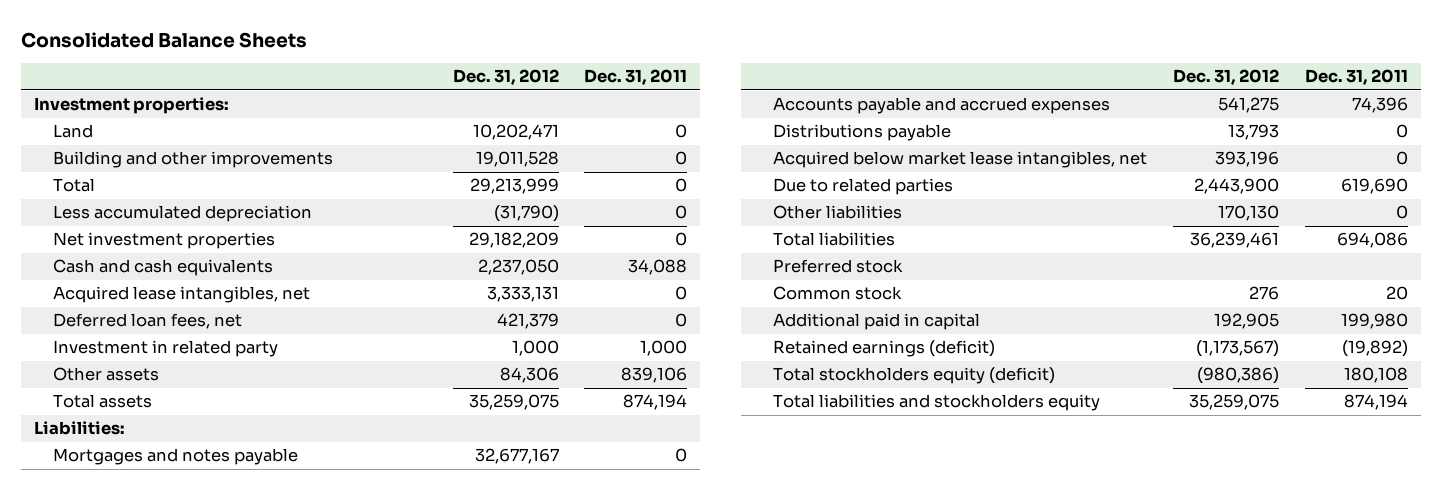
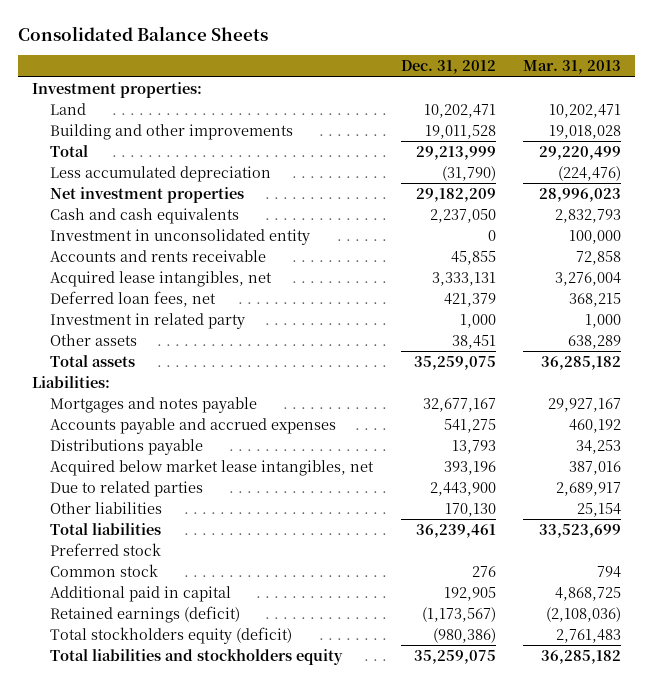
[584,69,688,86] Dec. 31, 2011 -> none
none -> [523,60,622,75] Mar. 31, 2013
none -> [50,229,311,246] Investment in unconsolidated entity
none -> [50,250,267,263] Accounts and rents receivable
[499,367,559,384] 84,306 -> [451,335,496,350] 38,451

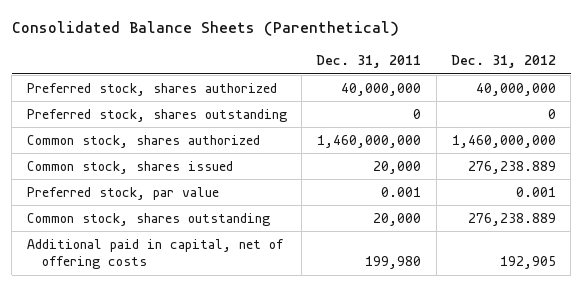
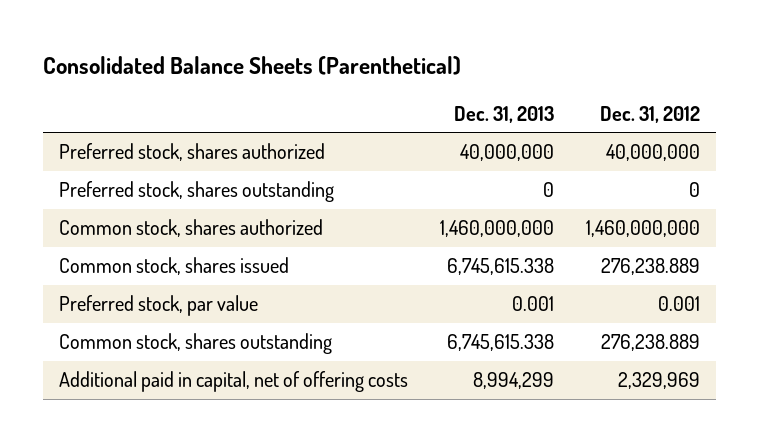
[316,55,422,69] Dec. 31, 2011 -> none
none -> [454,105,555,123] Dec. 31, 2013
[500,256,557,270] 192,905 -> [618,372,701,390] 2,329,969

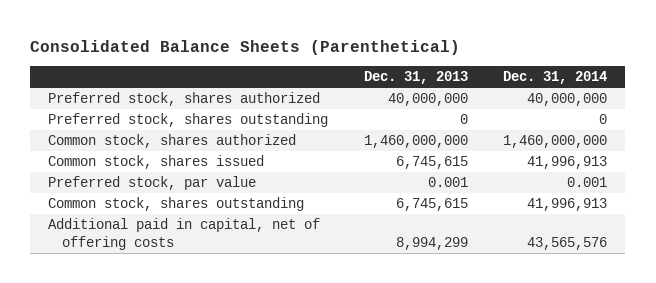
[600,105,701,123] Dec. 31, 2012 -> none
none -> [503,71,608,85] Dec. 31, 2014
[447,258,555,276] 6,745,615.338 -> [395,156,468,170] 6,745,615
[447,334,555,352] 6,745,615.338 -> [395,198,468,212] 6,745,615

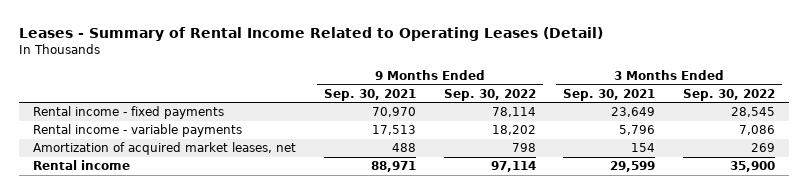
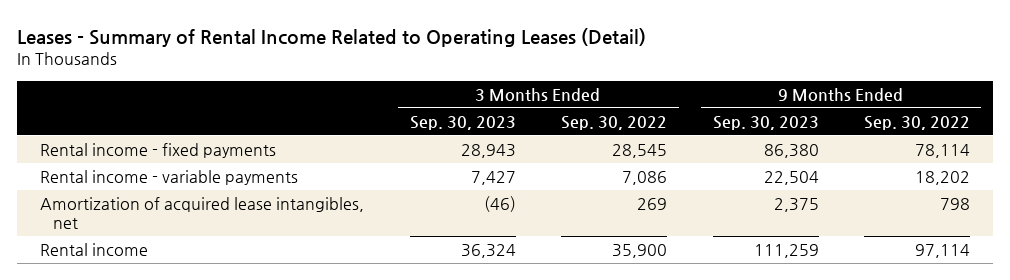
[323,88,416,101] Sep. 30, 2021 -> none
[563,88,656,101] Sep. 30, 2021 -> none
none -> [409,116,516,131] Sep. 30, 2023
none -> [712,116,819,131] Sep. 30, 2023
[33,142,297,156] Amortization of acquired market leases, net -> [40,197,365,229] Amortization of acquired lease intangibles, net

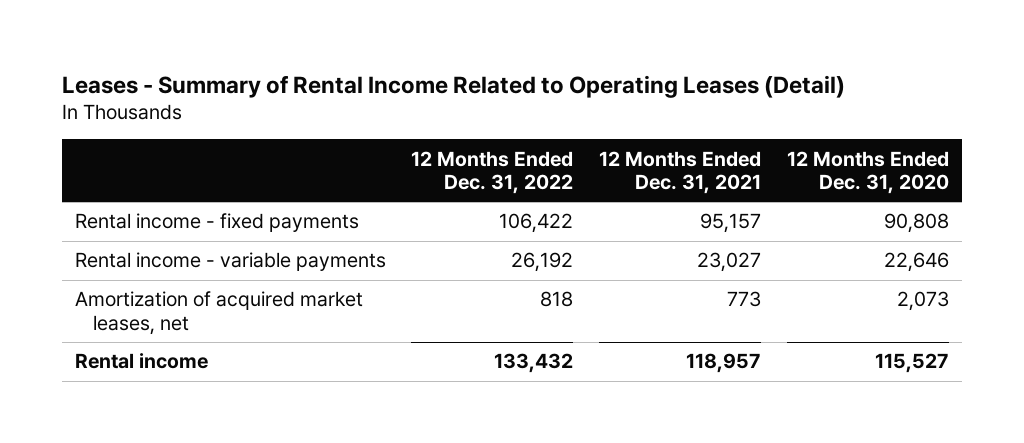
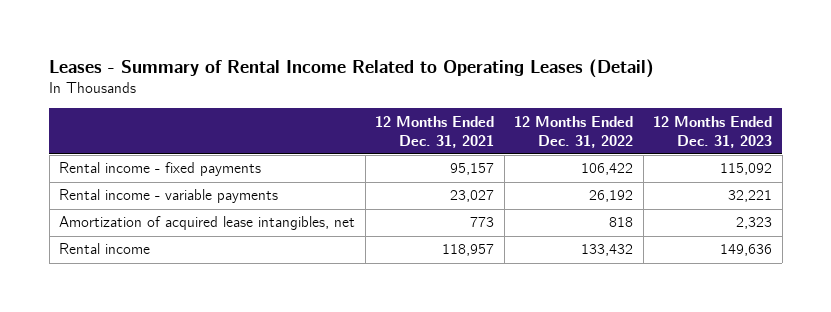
[787,150,950,195] 12 Months Ended Dec. 31, 2020 -> none
none -> [653,115,773,148] 12 Months Ended Dec. 31, 2023
[74,291,363,335] Amortization of acquired market leases, net -> [59,216,356,231] Amortization of acquired lease intangibles, net

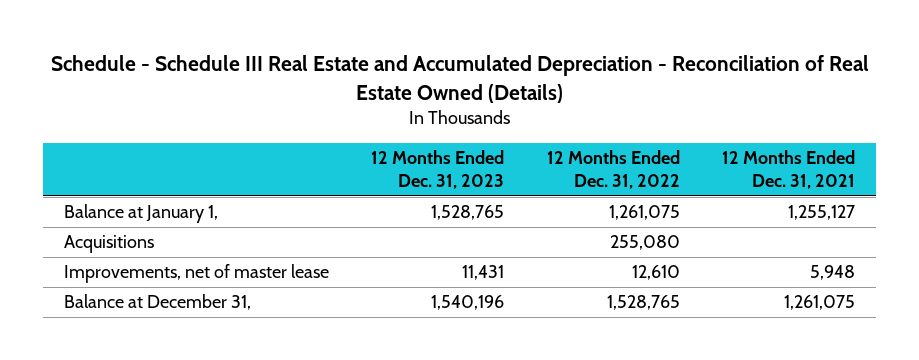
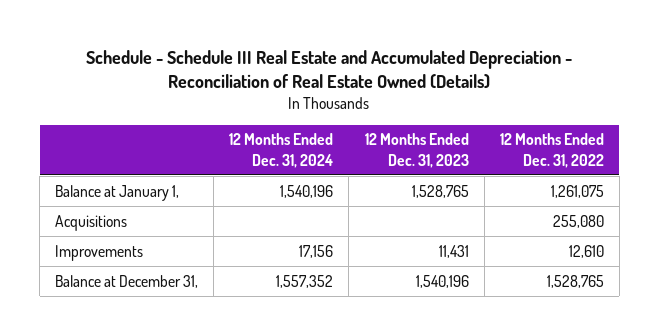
[721,150,855,190] 12 Months Ended Dec. 31, 2021 -> none
none -> [229,133,334,168] 12 Months Ended Dec. 31, 2024
[64,264,330,284] Improvements, net of master lease -> [55,244,144,261] Improvements

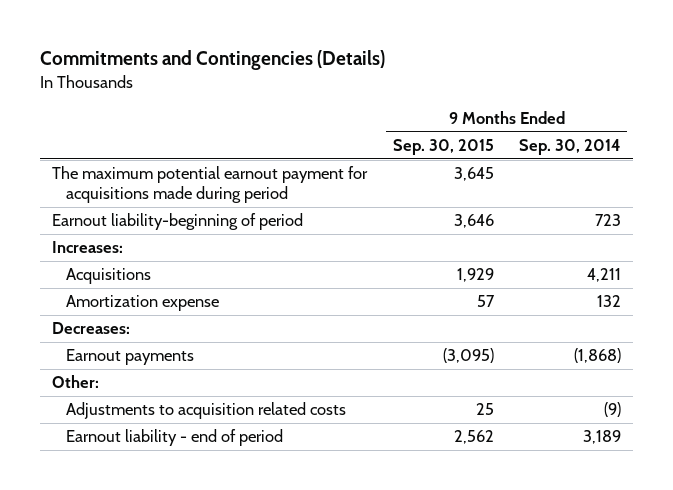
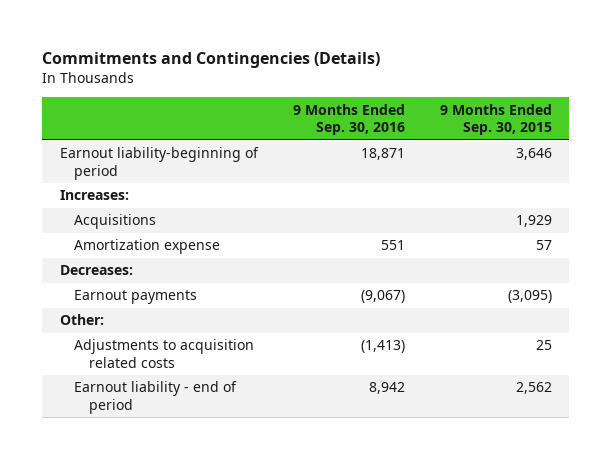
[518,138,621,155] Sep. 30, 2014 -> none
none -> [292,103,405,136] 9 Months Ended Sep. 30, 2016
[52,166,369,203] The maximum potential earnout payment for acquisitions made during period -> none

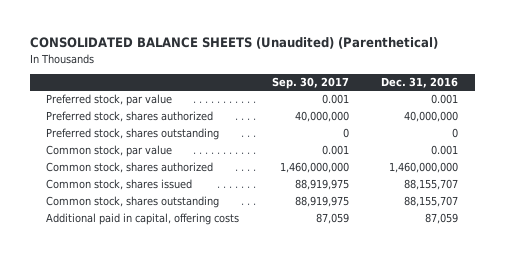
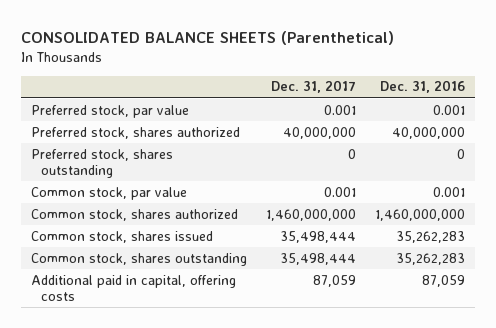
[30,37,439,50] CONSOLIDATED BALANCE SHEETS (Unaudited) (Parenthetical) -> [21,30,395,45] CONSOLIDATED BALANCE SHEETS (Parenthetical)
[271,77,349,90] Sep. 30, 2017 -> none
none -> [271,80,357,94] Dec. 31, 2017
[404,179,459,191] 88,155,707 -> [396,230,466,243] 35,262,283
[404,196,459,208] 88,155,707 -> [396,252,466,265] 35,262,283

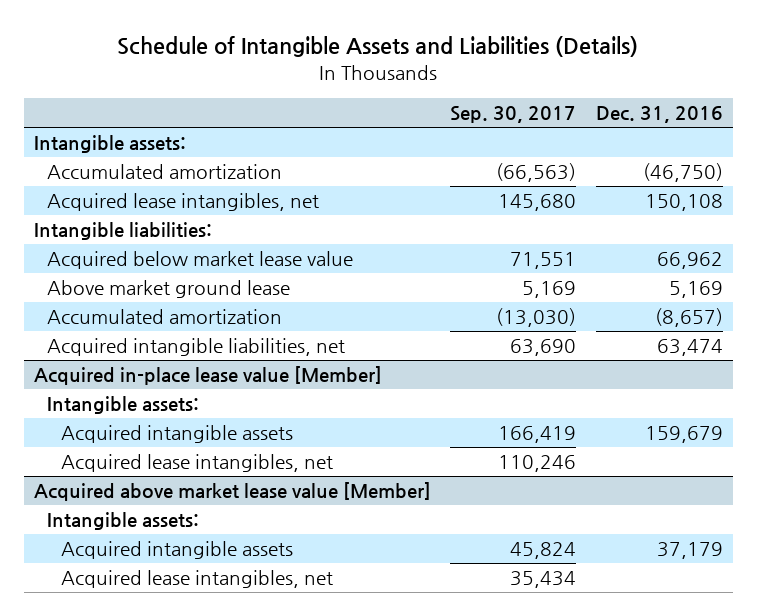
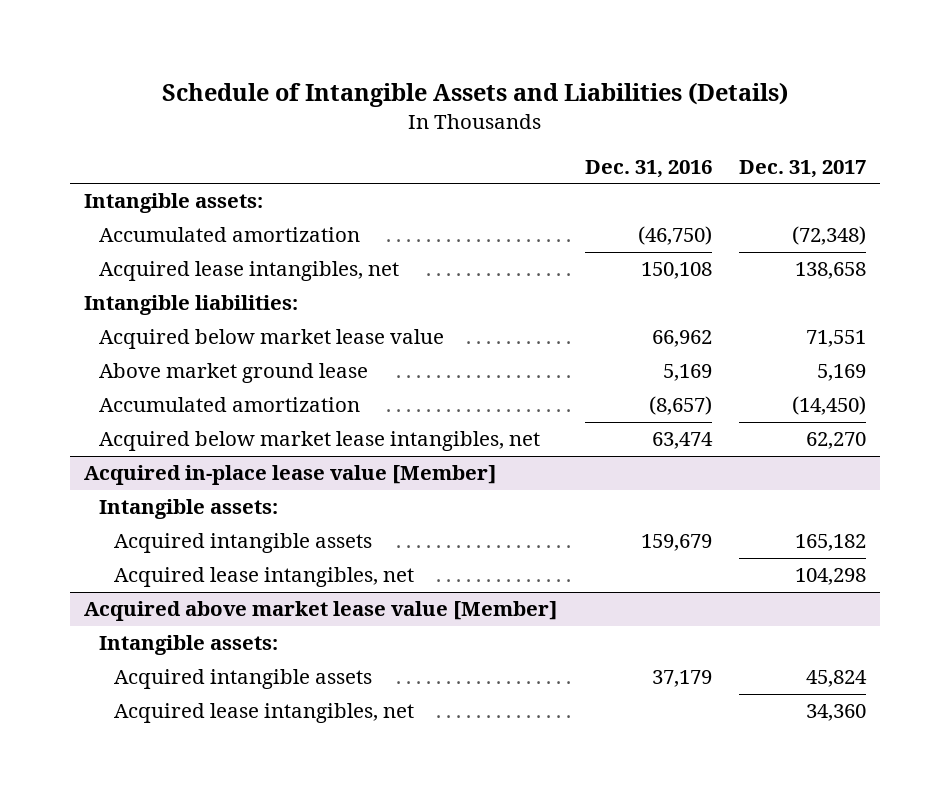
[450,106,577,124] Sep. 30, 2017 -> none
none -> [739,159,867,178] Dec. 31, 2017
[47,338,346,357] Acquired intangible liabilities, net -> [98,431,540,452] Acquired below market lease intangibles, net

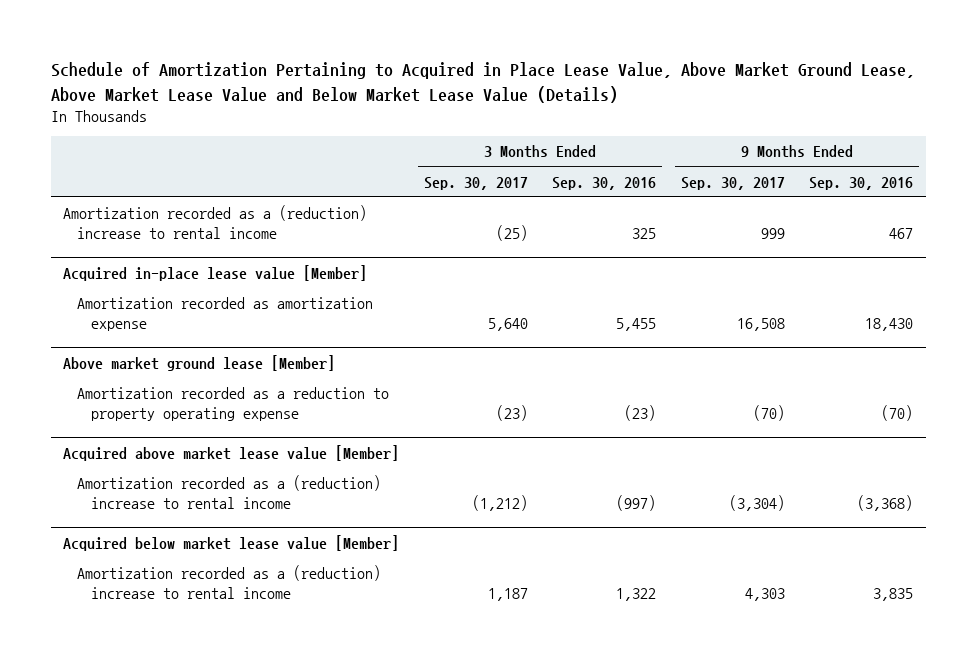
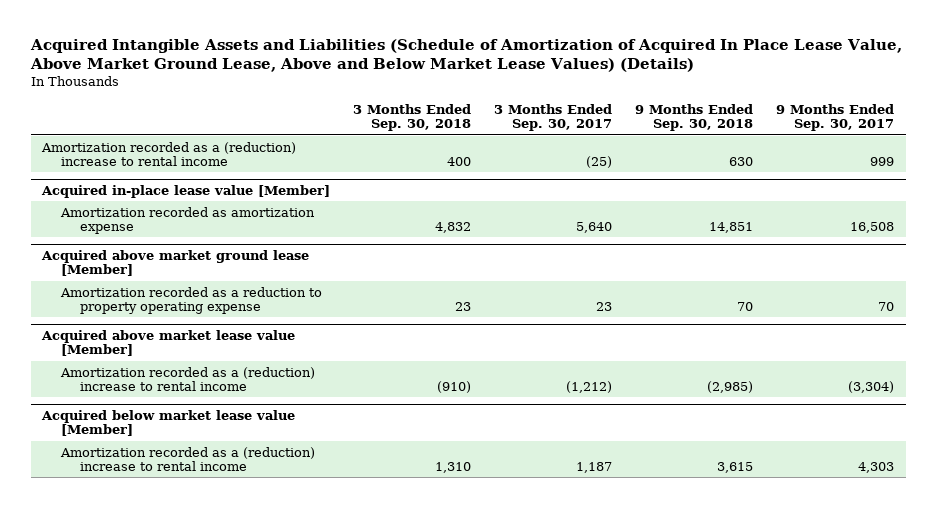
[51,62,916,103] Schedule of Amortization Pertaining to Acquired in Place Lease Value, Above Market Ground Lease, Above Market Lease Value and Below Market Lease Value (Details) -> [29,38,902,73] Acquired Intangible Assets and Liabilities (Schedule of Amortization of Acquired In Place Lease Value, Above Market Ground Lease, Above and Below Market Lease Values) (Details)
[552,176,657,190] Sep. 30, 2016 -> none
[809,176,914,190] Sep. 30, 2016 -> none
none -> [353,103,472,132] 3 Months Ended Sep. 30, 2018
none -> [635,103,754,132] 9 Months Ended Sep. 30, 2018
[63,355,336,372] Above market ground lease [Member] -> [41,249,310,277] Acquired above market ground lease [Member]
[495,404,528,421] (23) -> [596,301,613,311] 23
[752,404,785,421] (70) -> [878,301,895,311] 70

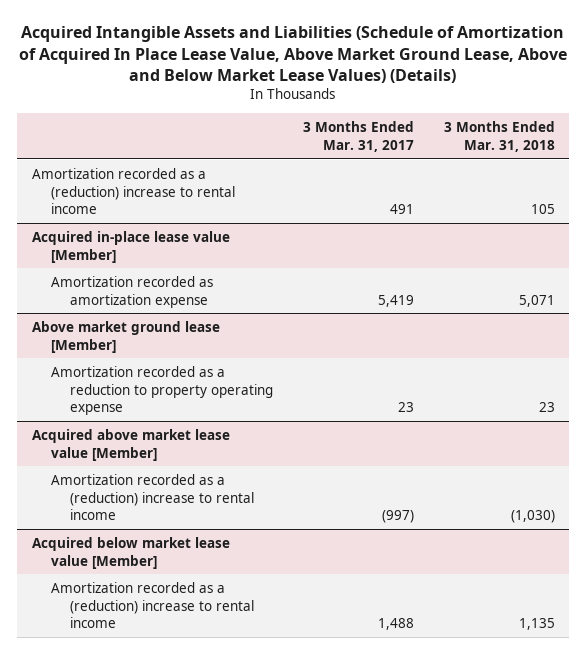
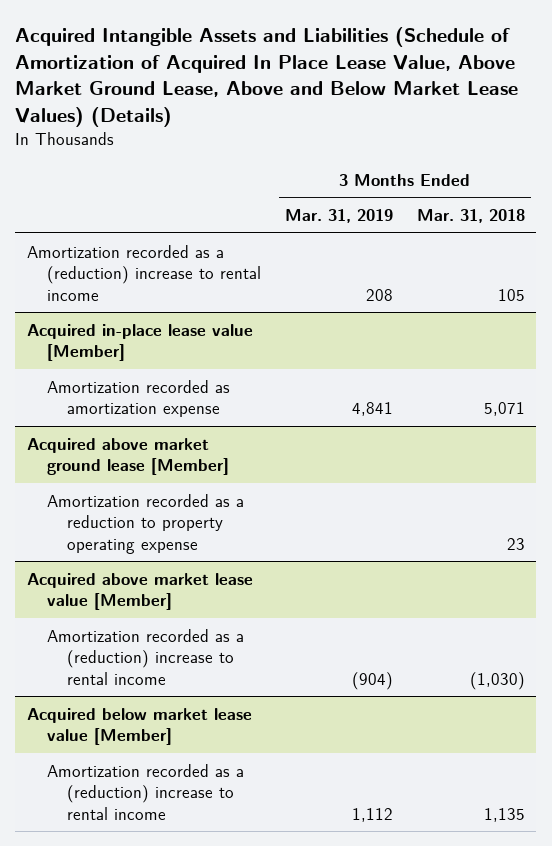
[302,120,414,152] 3 Months Ended Mar. 31, 2017 -> none
none -> [284,209,393,224] Mar. 31, 2019
[31,320,220,353] Above market ground lease [Member] -> [27,437,229,476] Acquired above market ground lease [Member]

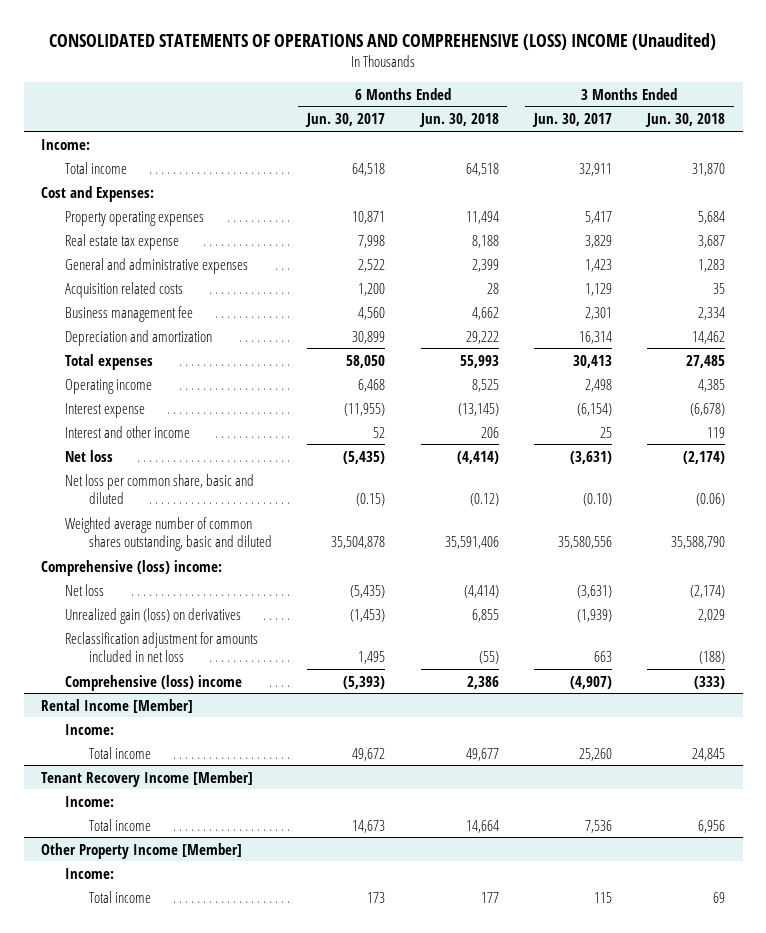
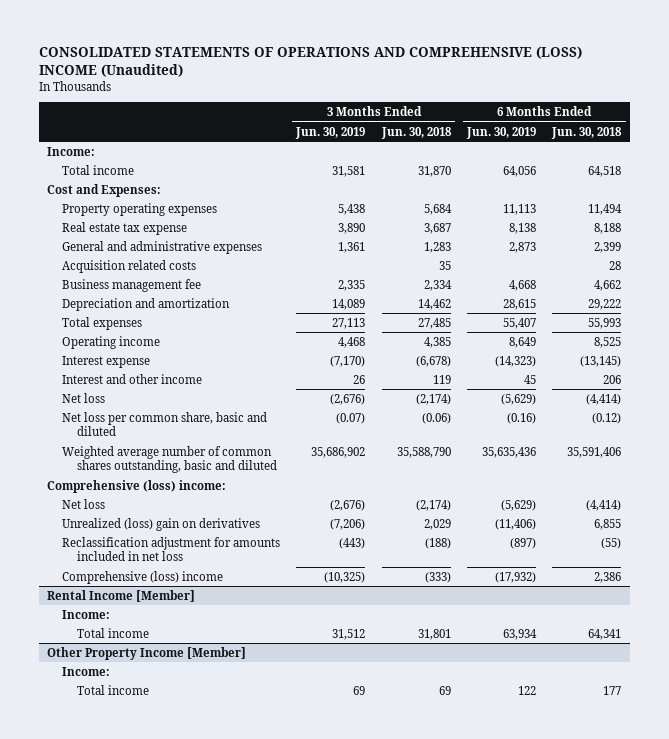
[305,113,386,128] Jun. 30, 2017 -> none
[531,113,612,128] Jun. 30, 2017 -> none
none -> [295,126,366,139] Jun. 30, 2019
none -> [466,126,537,139] Jun. 30, 2019
[65,607,242,624] Unrealized gain (loss) on derivatives -> [62,517,261,531] Unrealized (loss) gain on derivatives
[41,770,254,787] Tenant Recovery Income [Member] -> none
[65,795,115,807] Income: -> none
[89,818,152,831] Total income -> none
[465,747,499,761] 49,677 -> [588,628,622,640] 64,341
[692,747,726,761] 24,845 -> [417,628,451,640] 31,801

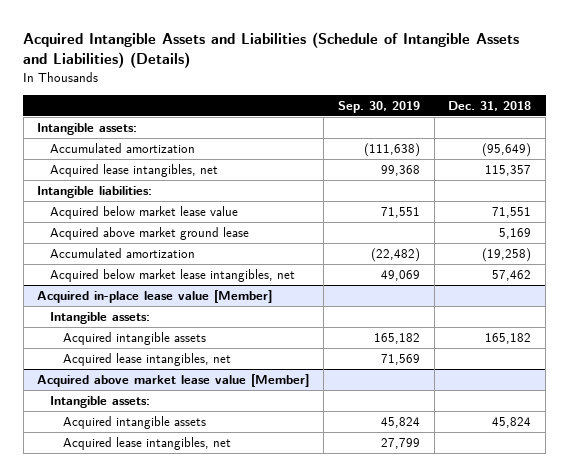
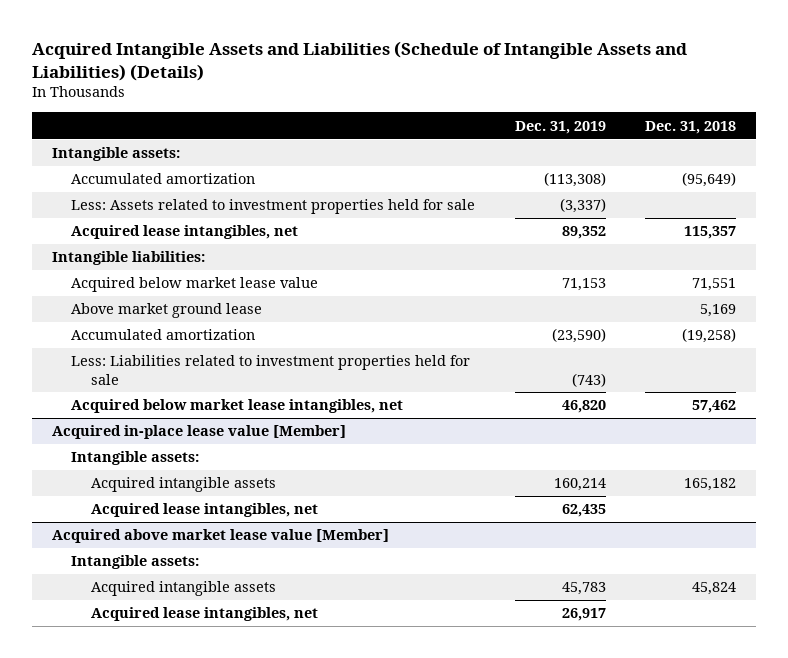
[337,100,420,113] Sep. 30, 2019 -> none
none -> [514,120,606,134] Dec. 31, 2019
none -> [71,199,476,215] Less: Assets related to investment properties held for sale
[50,226,250,240] Acquired above market ground lease -> [71,303,263,319] Above market ground lease
none -> [71,355,471,385] Less: Liabilities related to investment properties held for sale

